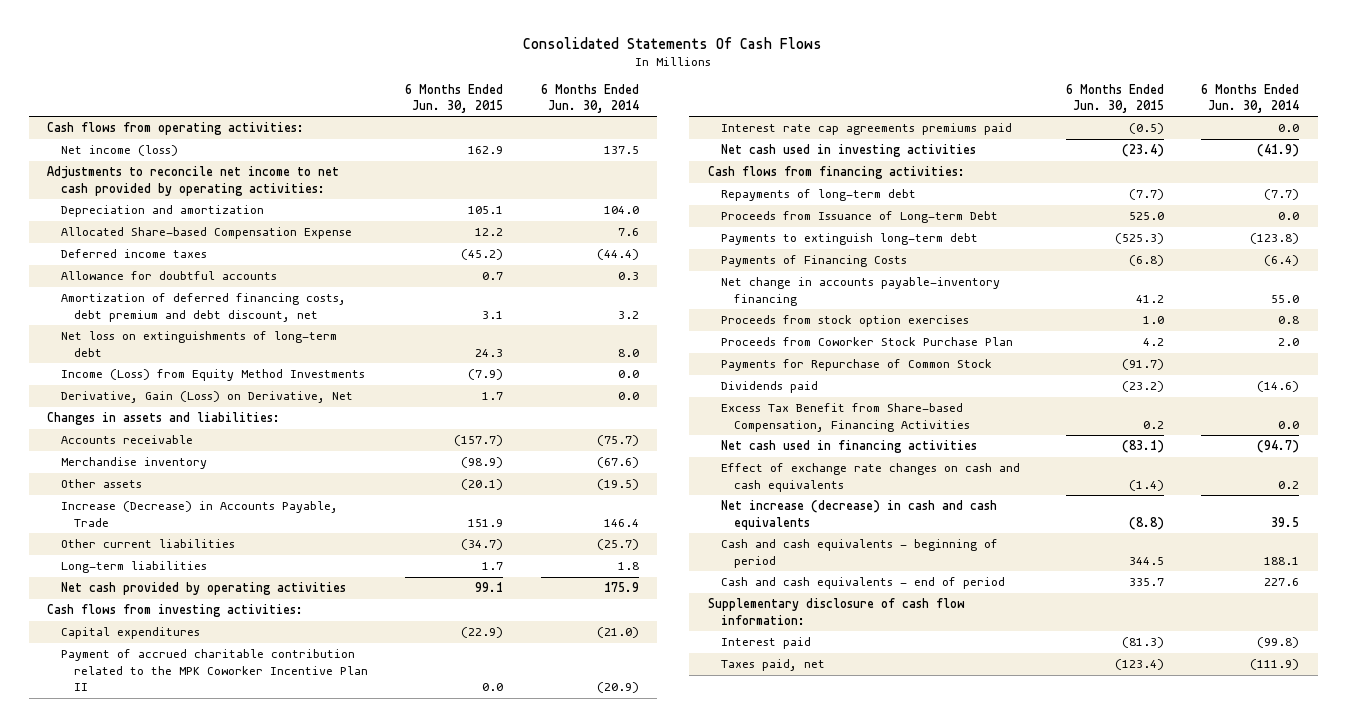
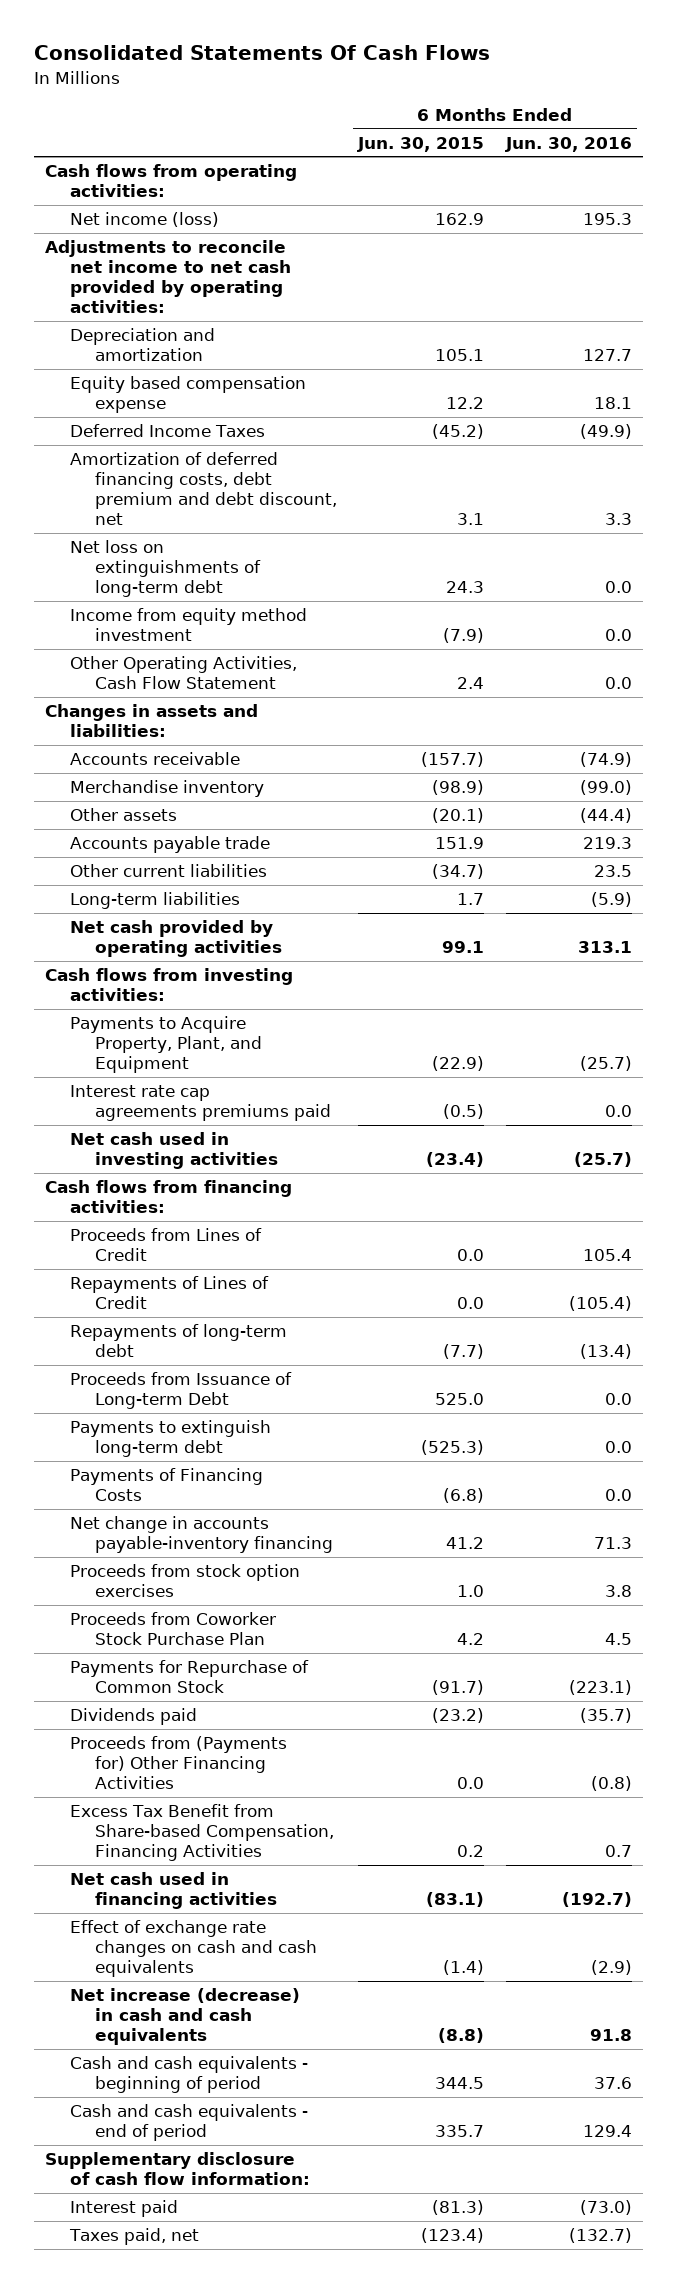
[540,83,639,114] 6 Months Ended Jun. 30, 2014 -> none
none -> [504,136,632,152] Jun. 30, 2016
[60,271,277,281] Allowance for doubtful accounts -> none
[60,227,352,240] Allocated Share-based Compensation Expense -> [69,376,306,414] Equity based compensation expense
[60,249,207,259] Deferred income taxes -> [69,424,265,438] Deferred Income Taxes
[60,391,353,404] Derivative, Gain (Loss) on Derivative, Net -> none
[60,369,365,382] Income (Loss) from Equity Method Investments -> [69,608,307,642] Income from equity method investment
none -> [69,656,297,690] Other Operating Activities, Cash Flow Statement
[60,501,338,527] Increase (Decrease) in Accounts Payable, Trade -> [69,836,270,854] Accounts payable trade
[60,649,368,692] Payment of accrued charitable contribution related to the MPK Coworker Incentive Plan II -> none
[60,627,200,640] Capital expenditures -> [69,1016,262,1074] Payments to Acquire Property, Plant, and Equipment
none -> [69,1228,262,1262] Proceeds from Lines of Credit
none -> [69,1276,269,1310] Repayments of Lines of Credit
none -> [69,1736,287,1790] Proceeds from (Payments for) Other Financing Activities

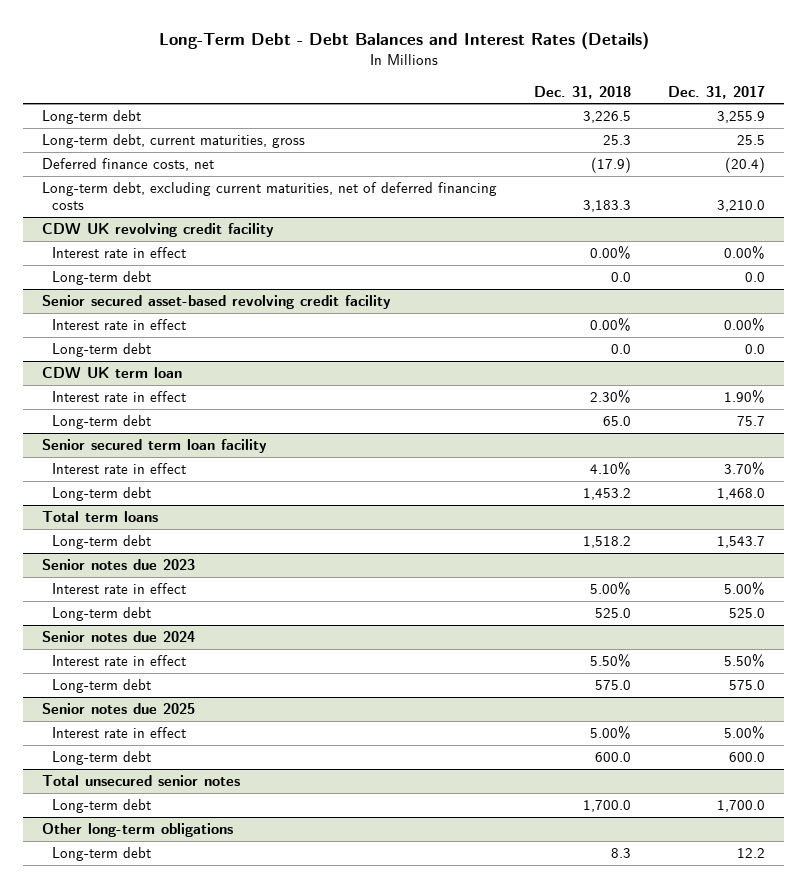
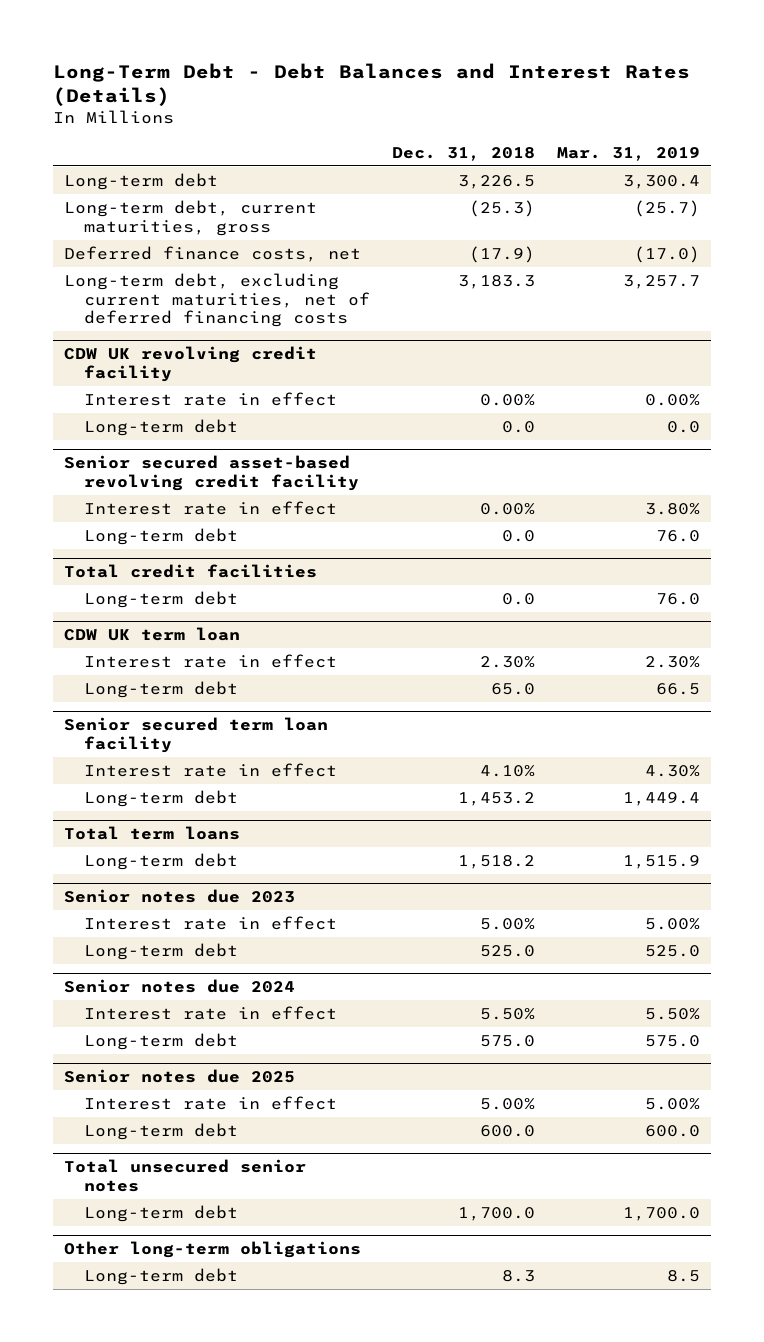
[668,85,766,99] Dec. 31, 2017 -> none
none -> [556,146,700,161] Mar. 31, 2019
[603,135,632,146] 25.3 -> [468,200,535,218] (25.3)
none -> [64,564,318,579] Total credit facilities
none -> [84,591,239,609] Long-term debt

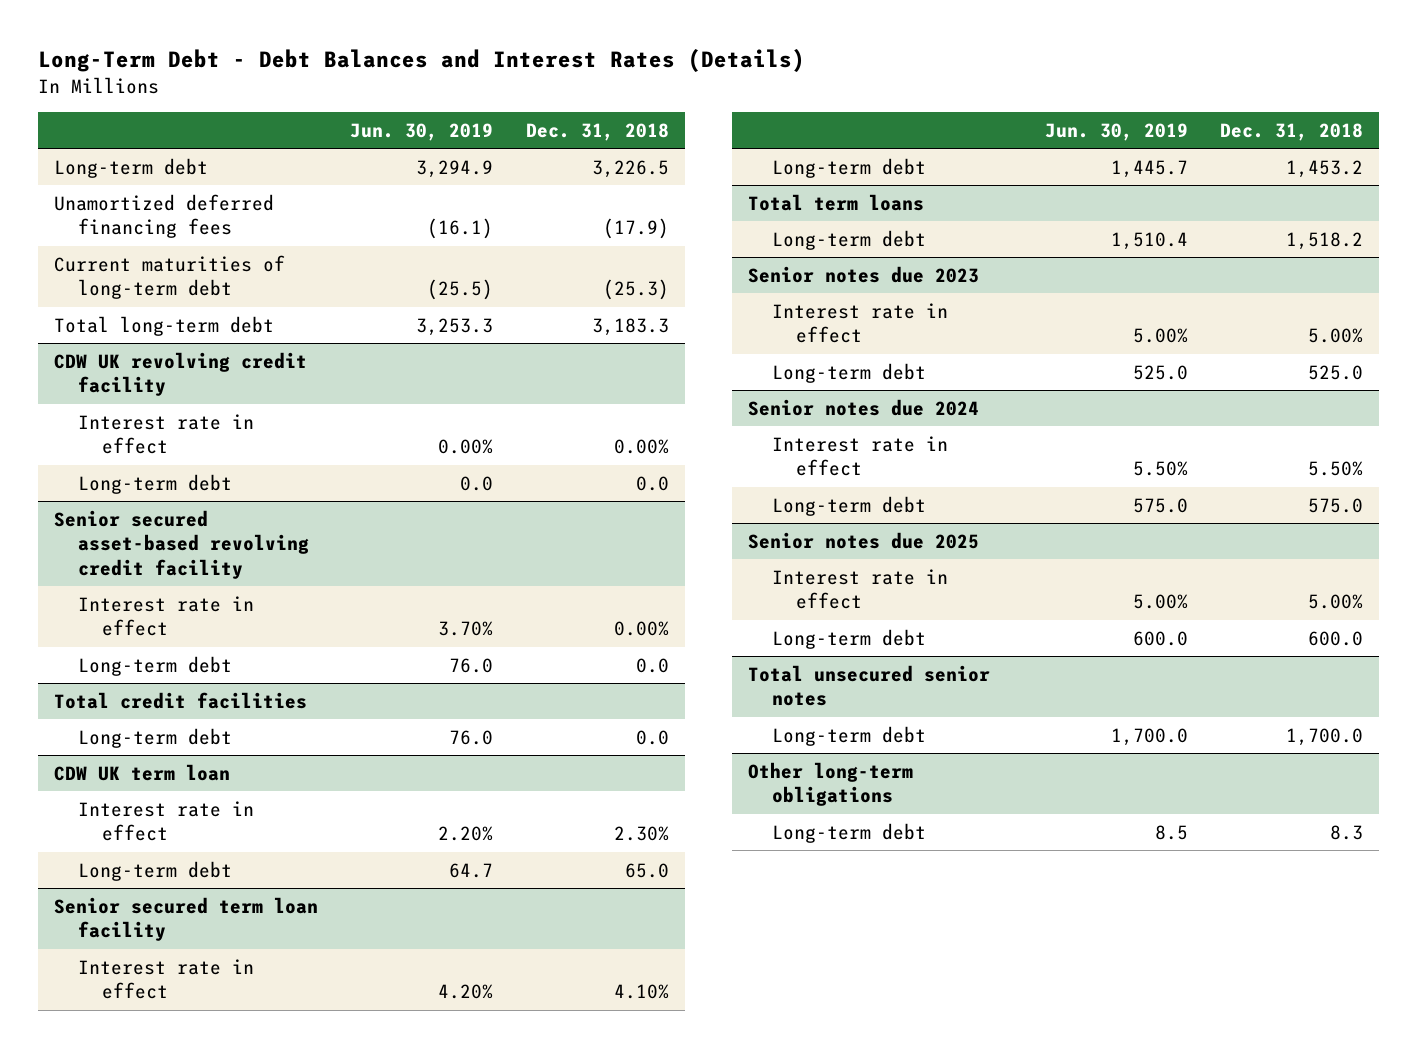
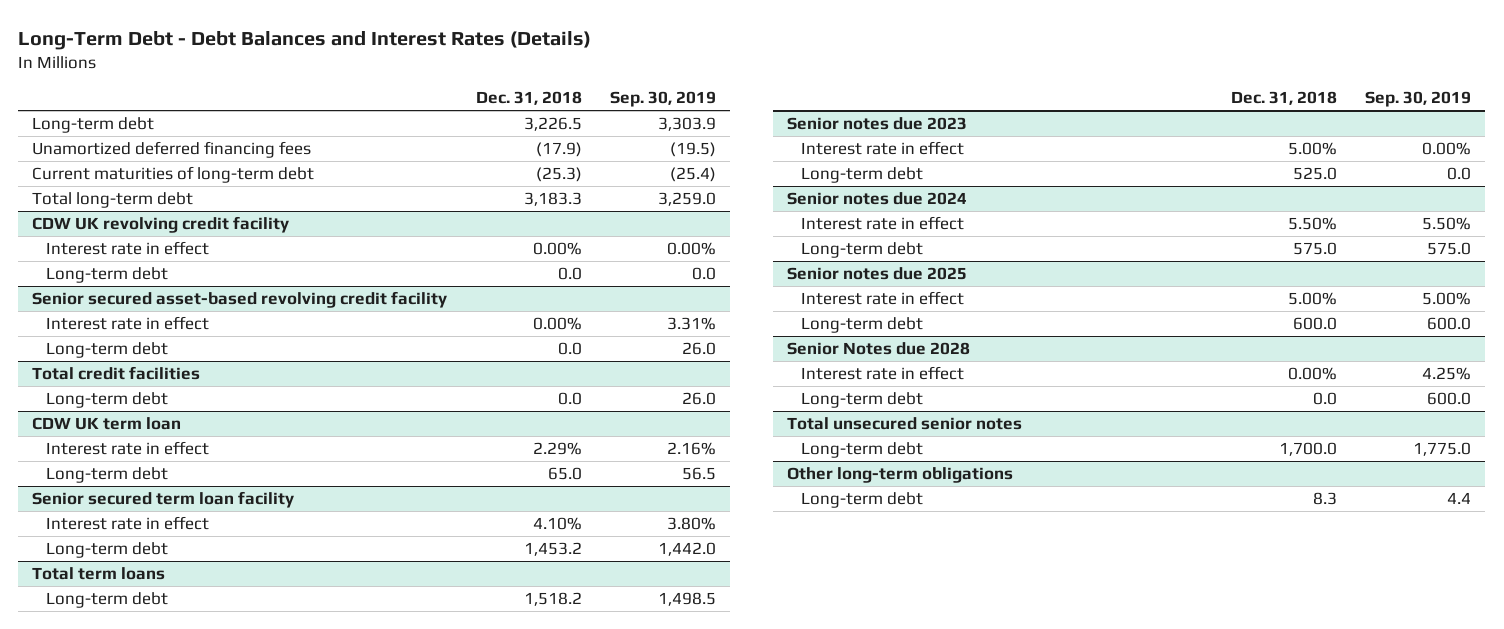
[350,122,494,141] Jun. 30, 2019 -> none
none -> [610,91,717,108] Sep. 30, 2019
[613,826,669,842] 2.30% -> [532,442,582,456] 2.29%
none -> [787,342,971,356] Senior Notes due 2028
none -> [801,366,965,381] Interest rate in effect
none -> [801,392,924,409] Long-term debt

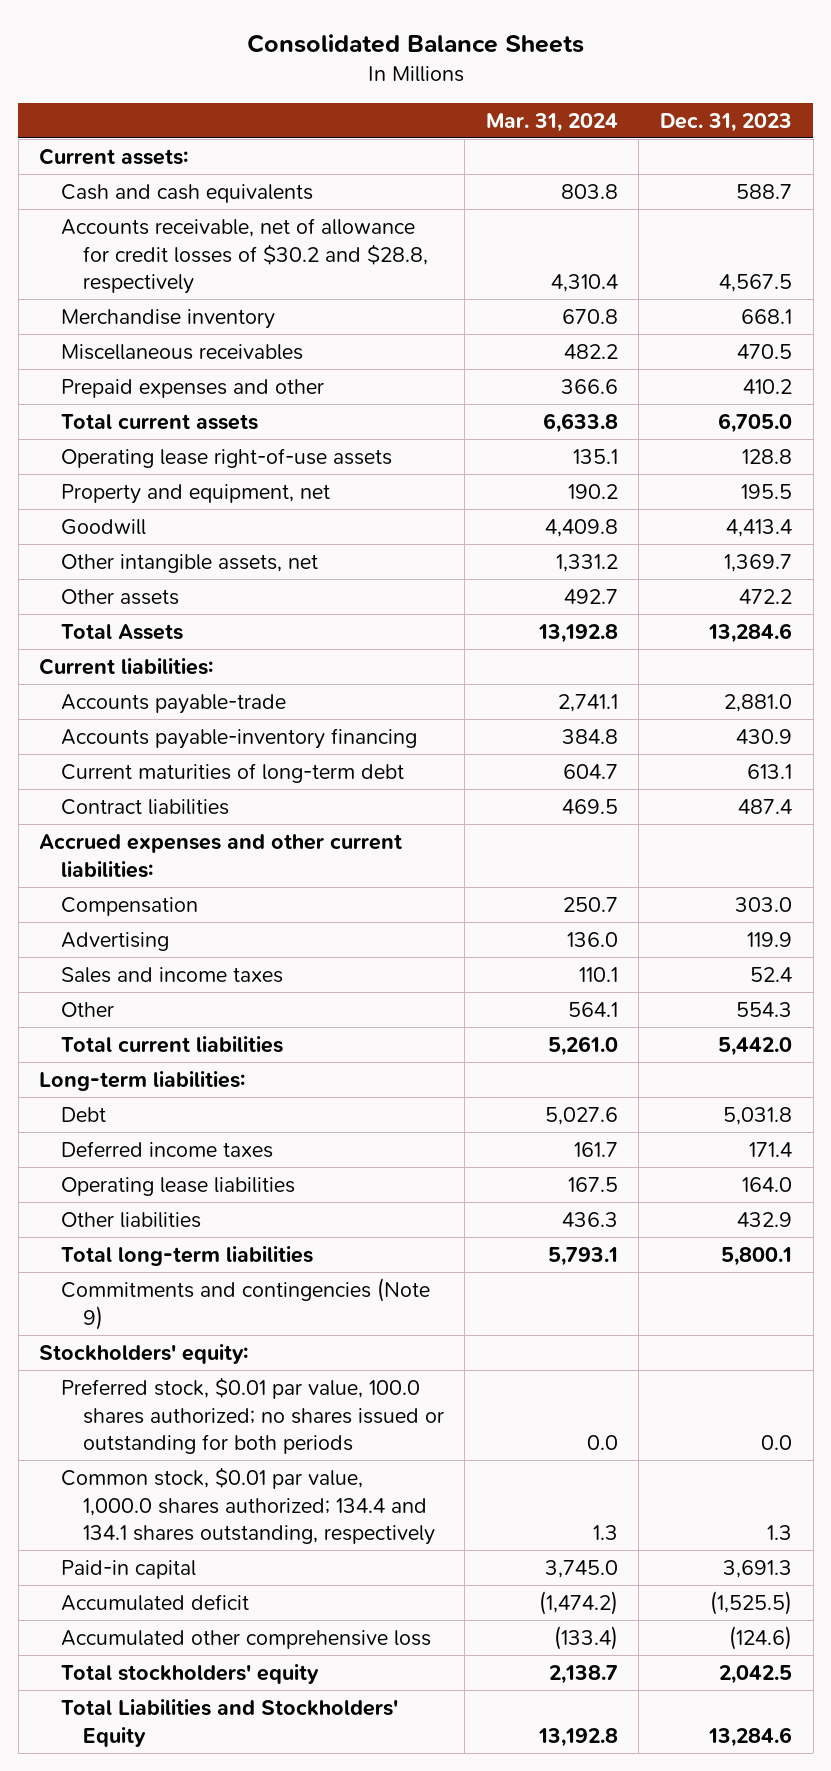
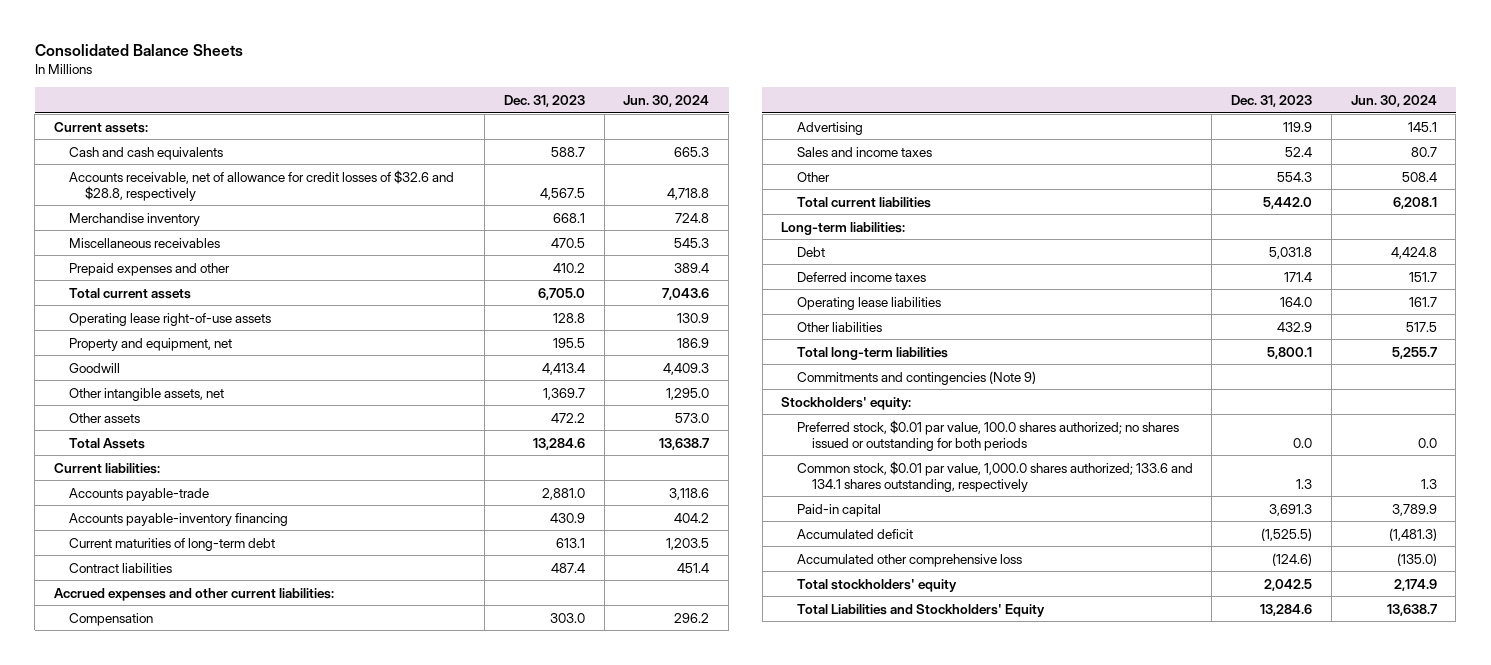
[485,112,618,132] Mar. 31, 2024 -> none
none -> [623,94,710,107] Jun. 30, 2024
[60,217,428,295] Accounts receivable, net of allowance for credit losses of $30.2 and $28.8, respectively -> [69,169,455,201] Accounts receivable, net of allowance for credit losses of $32.6 and $28.8, respectively
[60,1466,435,1546] Common stock, $0.01 par value, 1,000.0 shares authorized; 134.4 and 134.1 shares outstanding, respectively -> [796,460,1193,492] Common stock, $0.01 par value, 1,000.0 shares authorized; 133.6 and 134.1 shares outstanding, respectively

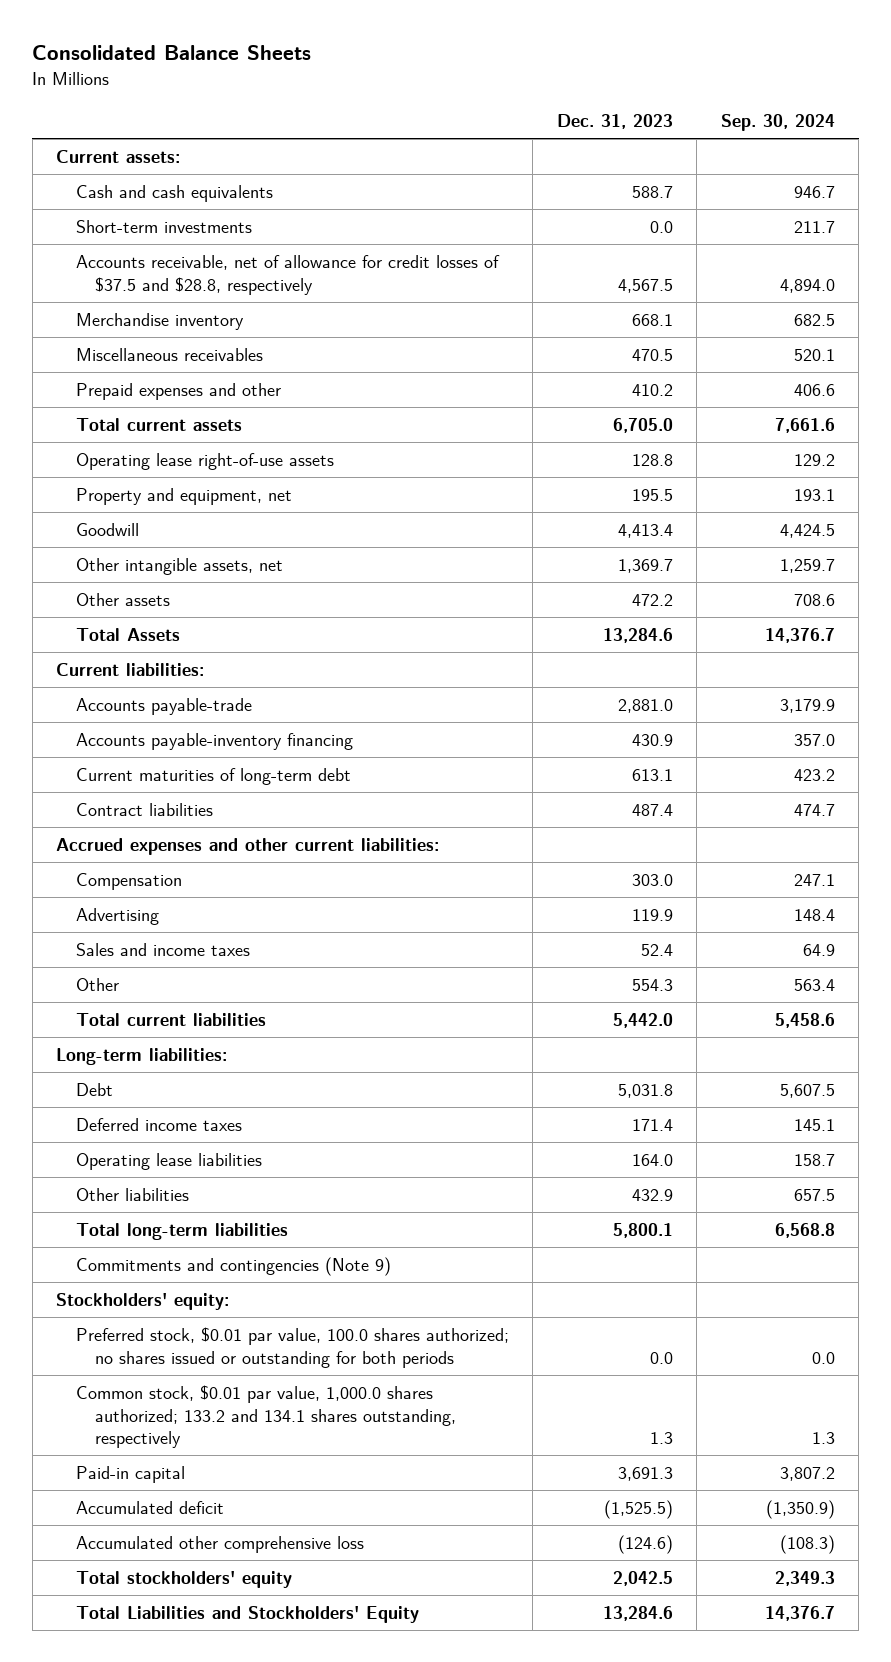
[623,94,710,107] Jun. 30, 2024 -> none
none -> [720,113,835,131] Sep. 30, 2024
none -> [75,219,252,233] Short-term investments
[69,169,455,201] Accounts receivable, net of allowance for credit losses of $32.6 and $28.8, respectively -> [75,254,500,295] Accounts receivable, net of allowance for credit losses of $37.5 and $28.8, respectively
[796,460,1193,492] Common stock, $0.01 par value, 1,000.0 shares authorized; 133.6 and 134.1 shares outstanding, respectively -> [75,1384,456,1449] Common stock, $0.01 par value, 1,000.0 shares authorized; 133.2 and 134.1 shares outstanding, respectively

